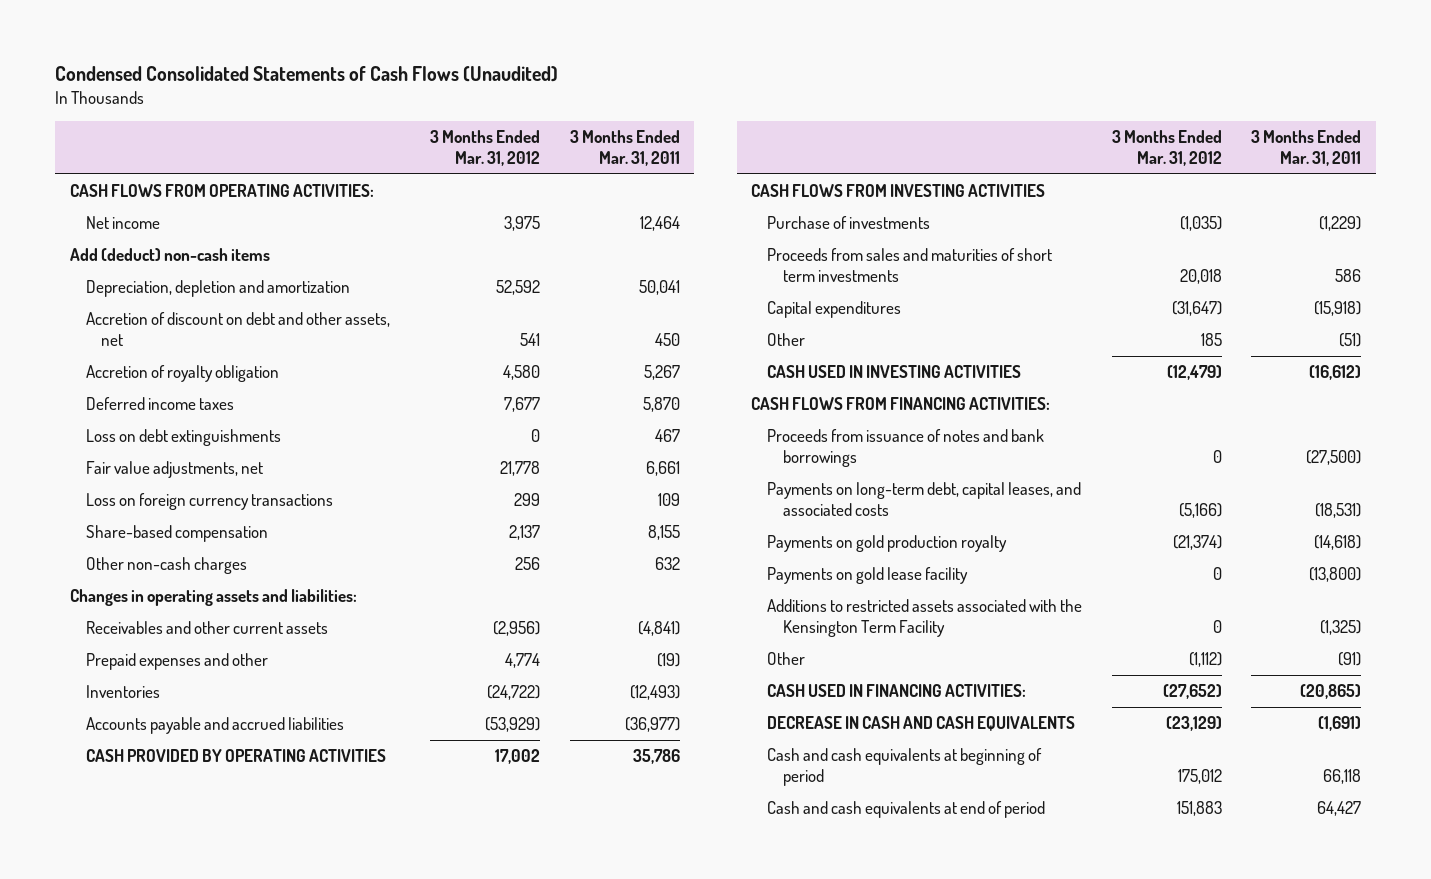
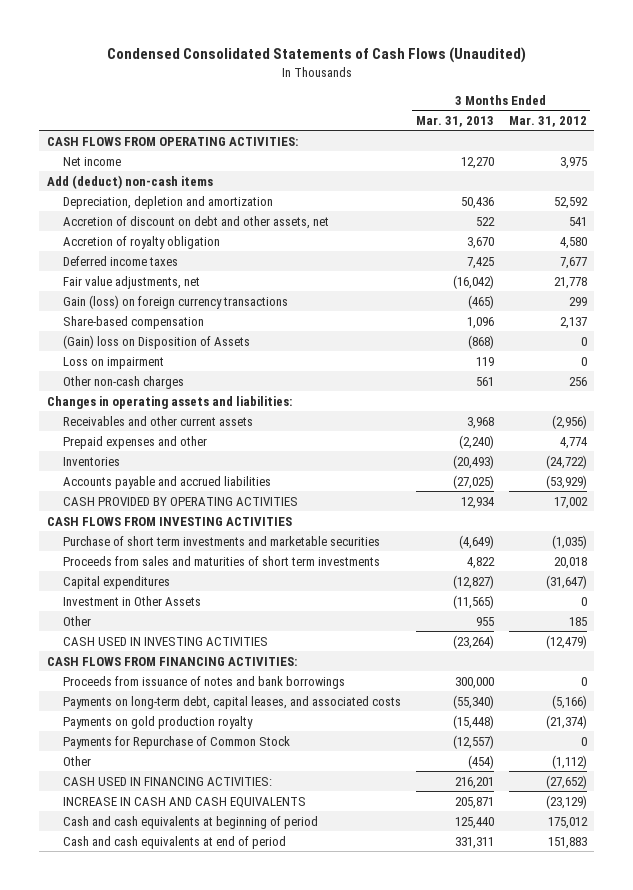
[569,129,680,166] 3 Months Ended Mar. 31, 2011 -> none
none -> [415,115,494,127] Mar. 31, 2013
[85,429,281,447] Loss on debt extinguishments -> none
[85,493,333,511] Loss on foreign currency transactions -> [62,294,288,309] Gain (loss) on foreign currency transactions
none -> [62,334,250,349] (Gain) loss on Disposition of Assets
none -> [62,356,164,369] Loss on impairment
[767,216,931,230] Purchase of investments -> [62,535,380,546] Purchase of short term investments and marketable securities
none -> [62,595,201,606] Investment in Other Assets
[767,567,969,585] Payments on gold lease facility -> none
[767,599,1083,638] Additions to restricted assets associated with the Kensington Term Facility -> none
none -> [62,735,290,749] Payments for Repurchase of Common Stock
[767,716,1076,732] DECREASE IN CASH AND CASH EQUIVALENTS -> [62,796,306,808] INCREASE IN CASH AND CASH EQUIVALENTS

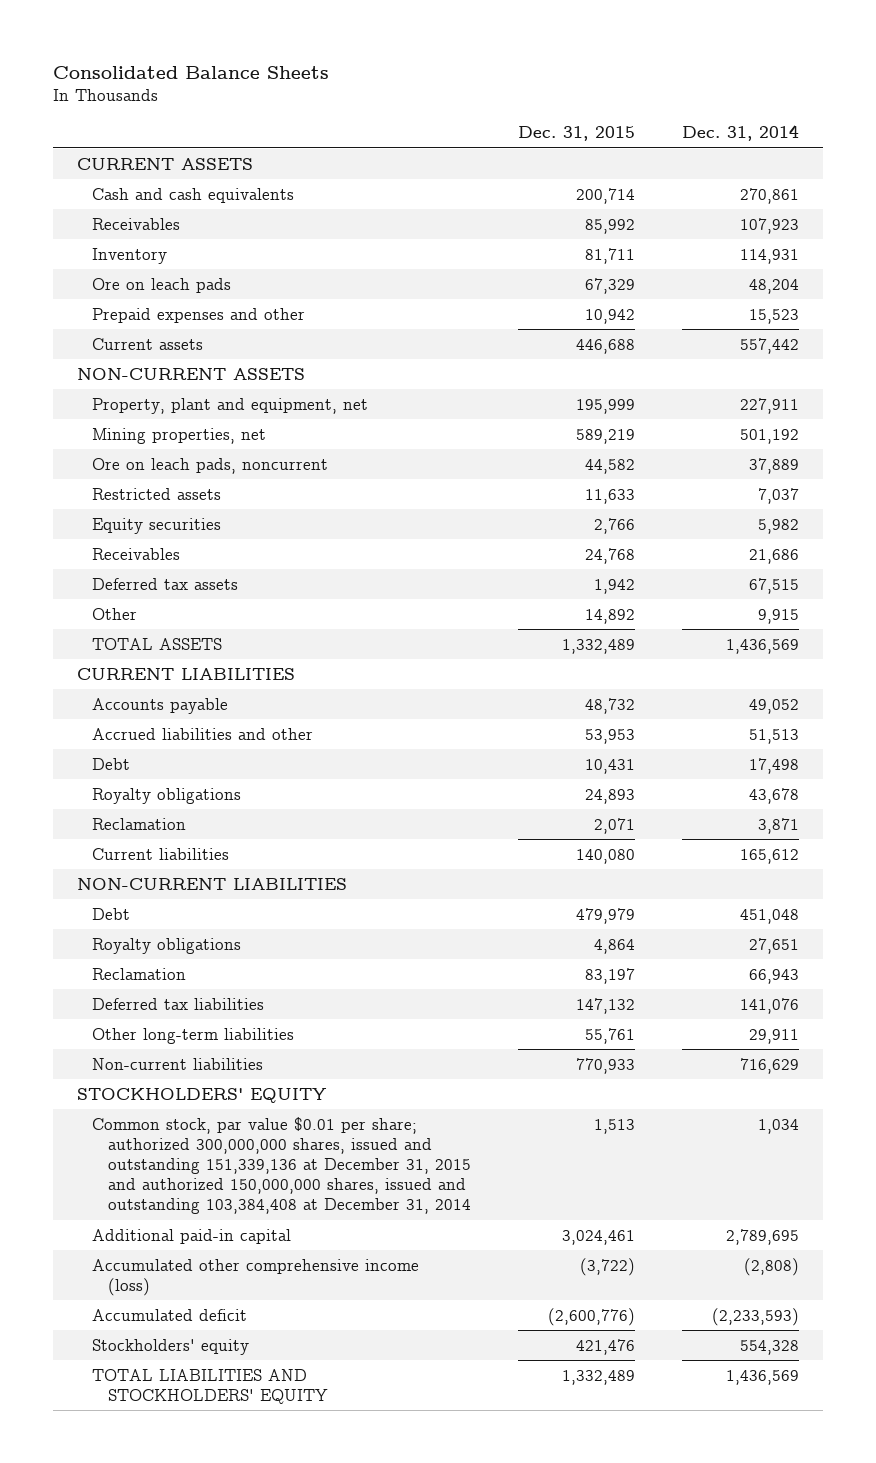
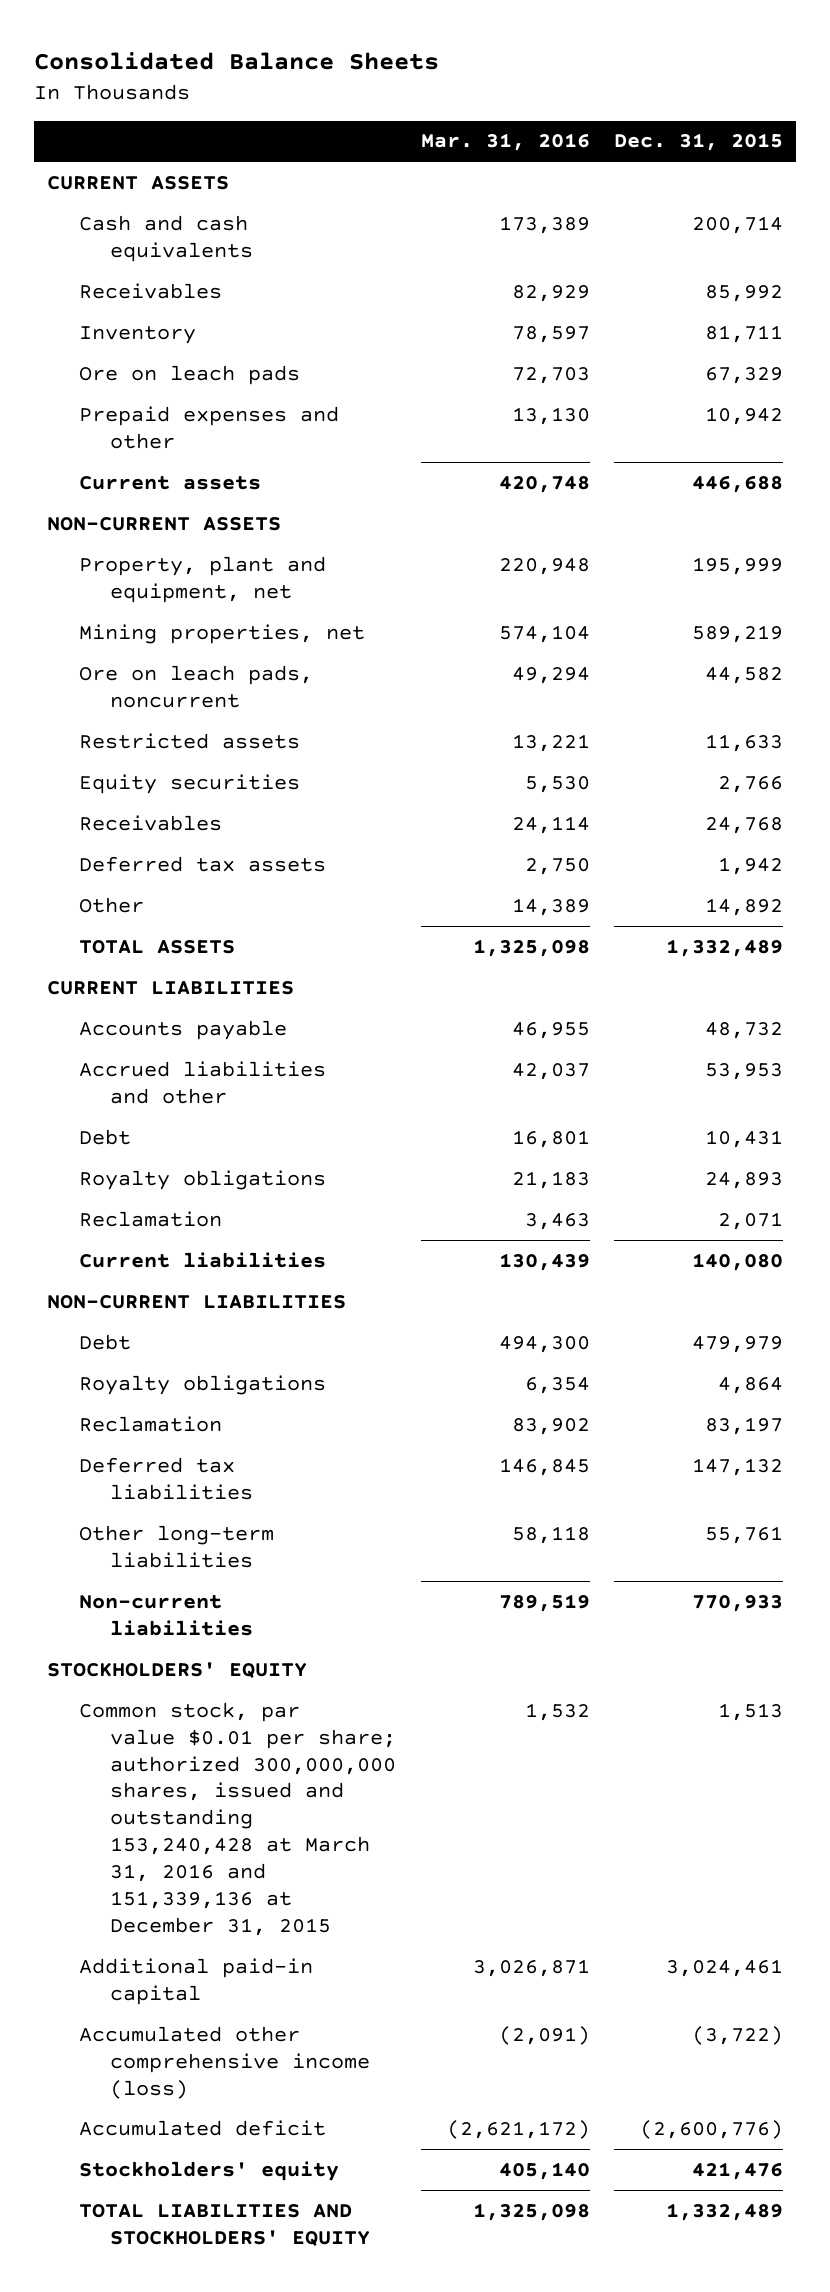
[682,125,800,142] Dec. 31, 2014 -> none
none -> [420,133,590,152] Mar. 31, 2016
[92,1116,471,1215] Common stock, par value $0.01 per share; authorized 300,000,000 shares, issued and outstanding 151,339,136 at December 31, 2015 and authorized 150,000,000 shares, issued and outstanding 103,384,408 at December 31, 2014 -> [78,1701,397,1936] Common stock, par value $0.01 per share; authorized 300,000,000 shares, issued and outstanding 153,240,428 at March 31, 2016 and 151,339,136 at December 31, 2015

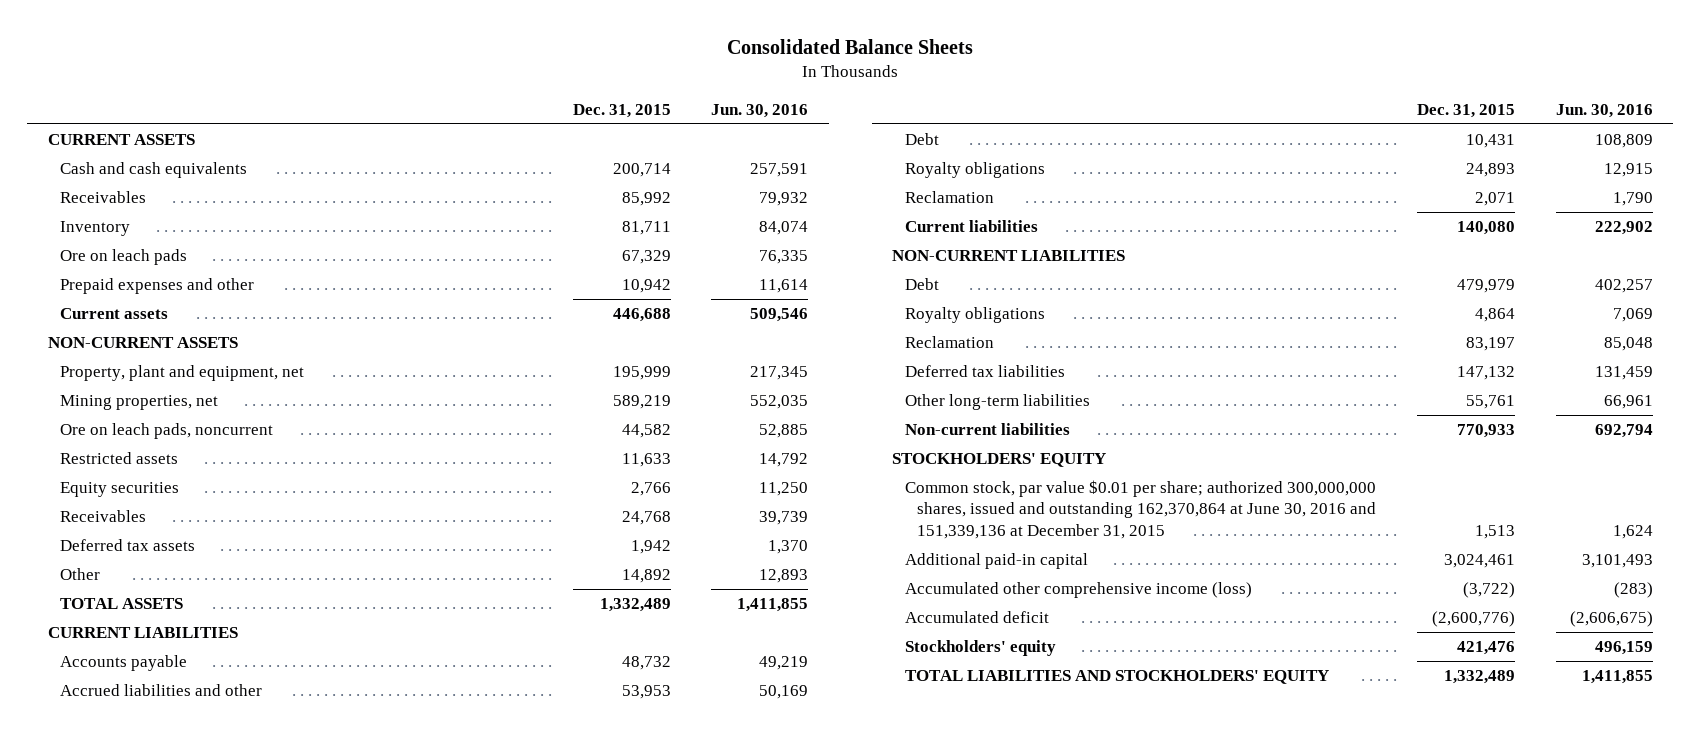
[420,133,590,152] Mar. 31, 2016 -> none
none -> [711,103,809,118] Jun. 30, 2016
[78,1701,397,1936] Common stock, par value $0.01 per share; authorized 300,000,000 shares, issued and outstanding 153,240,428 at March 31, 2016 and 151,339,136 at December 31, 2015 -> [904,480,1377,539] Common stock, par value $0.01 per share; authorized 300,000,000 shares, issued and outstanding 162,370,864 at June 30, 2016 and 151,339,136 at December 31, 2015

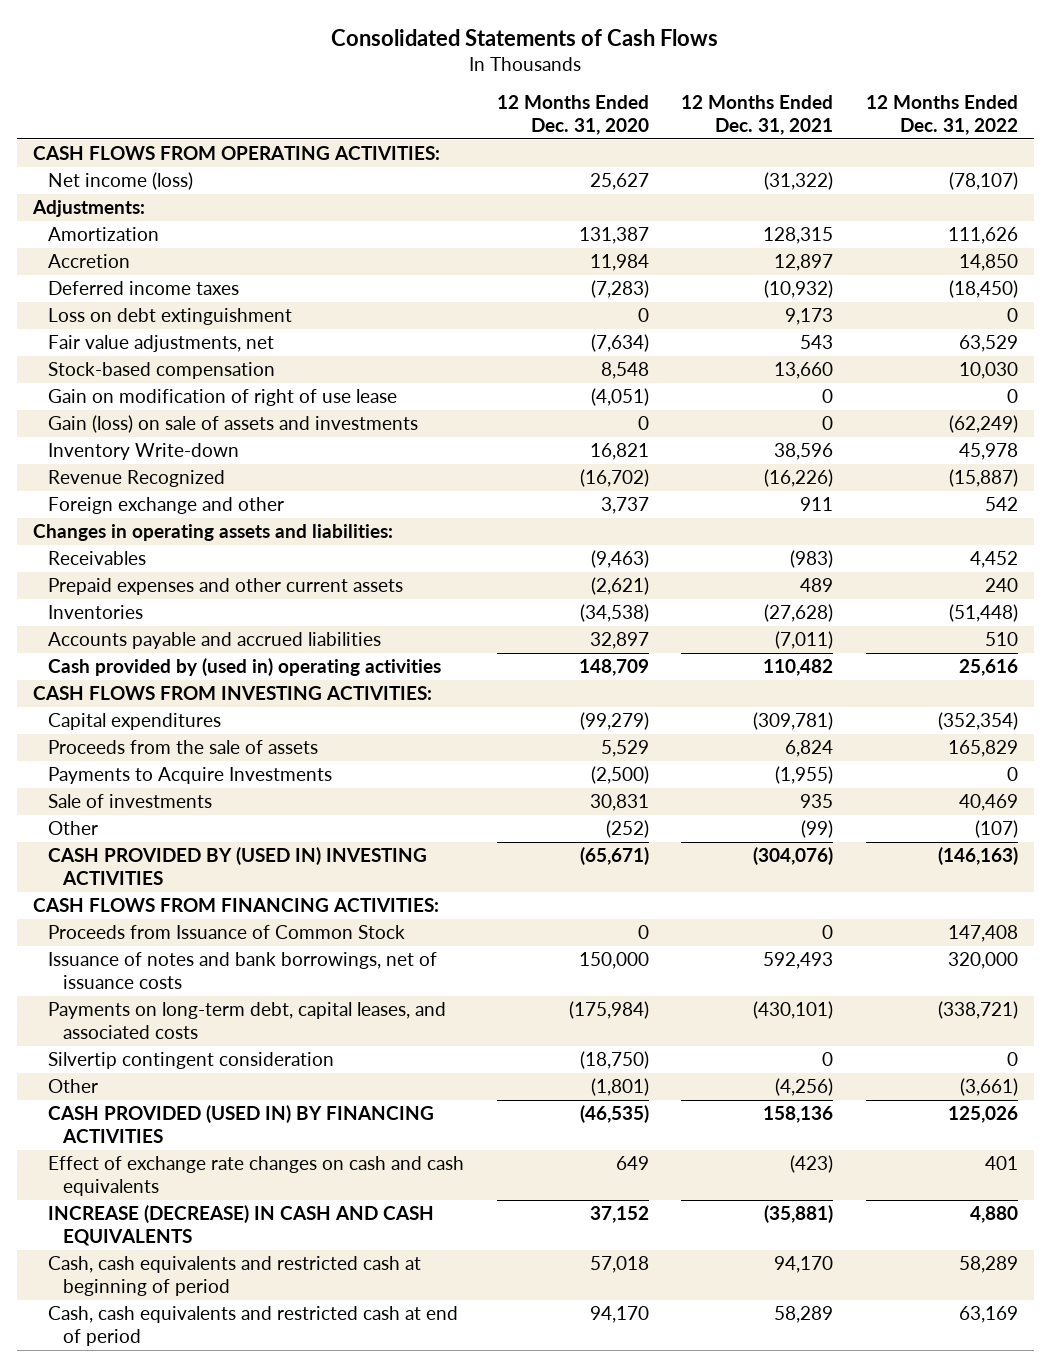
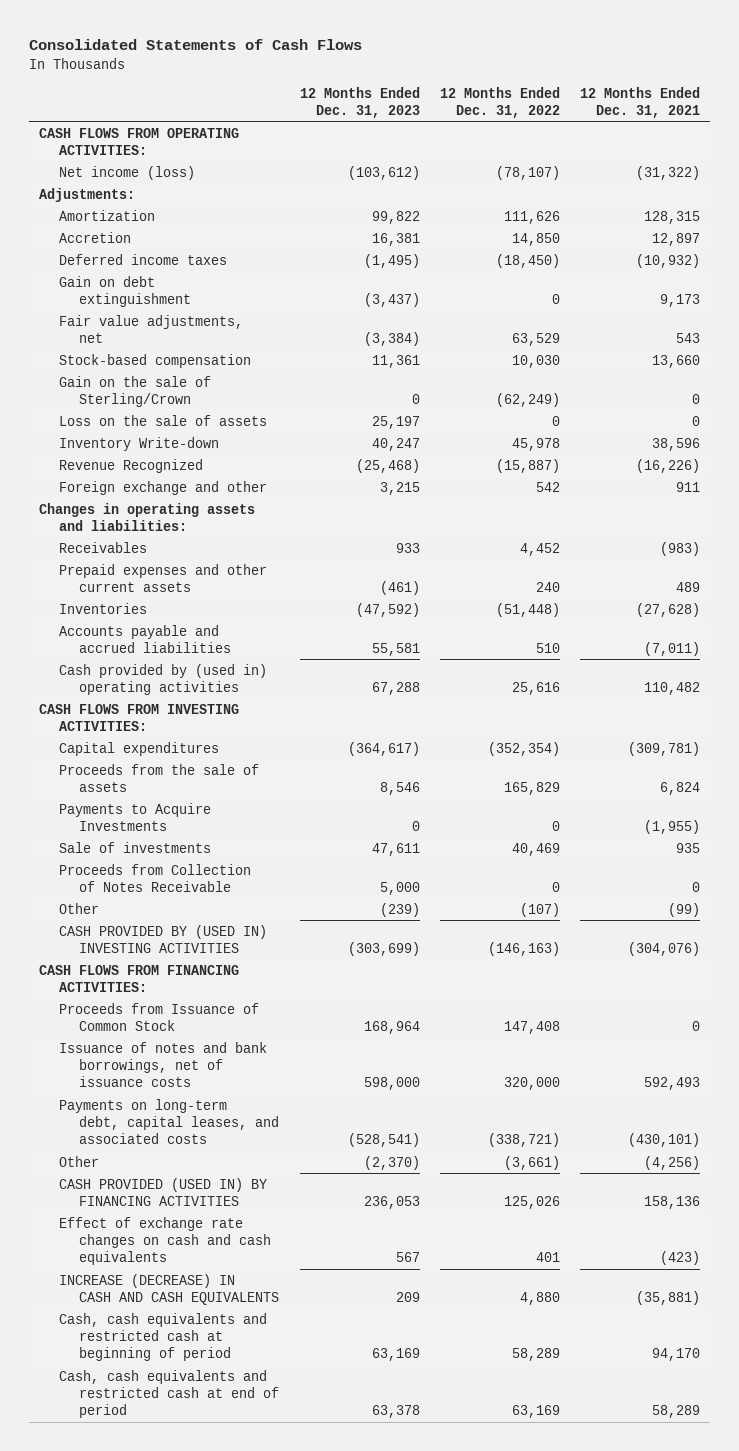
[496,95,649,135] 12 Months Ended Dec. 31, 2020 -> none
none -> [299,86,420,118] 12 Months Ended Dec. 31, 2023
[48,308,293,326] Loss on debt extinguishment -> [59,275,192,307] Gain on debt extinguishment
[48,389,398,407] Gain on modification of right of use lease -> none
[48,415,419,434] Gain (loss) on sale of assets and investments -> [59,375,212,407] Gain on the sale of Sterling/Crown
none -> [59,414,268,426] Loss on the sale of assets
none -> [59,863,252,892] Proceeds from Collection of Notes Receivable
[48,1052,335,1070] Silvertip contingent consideration -> none

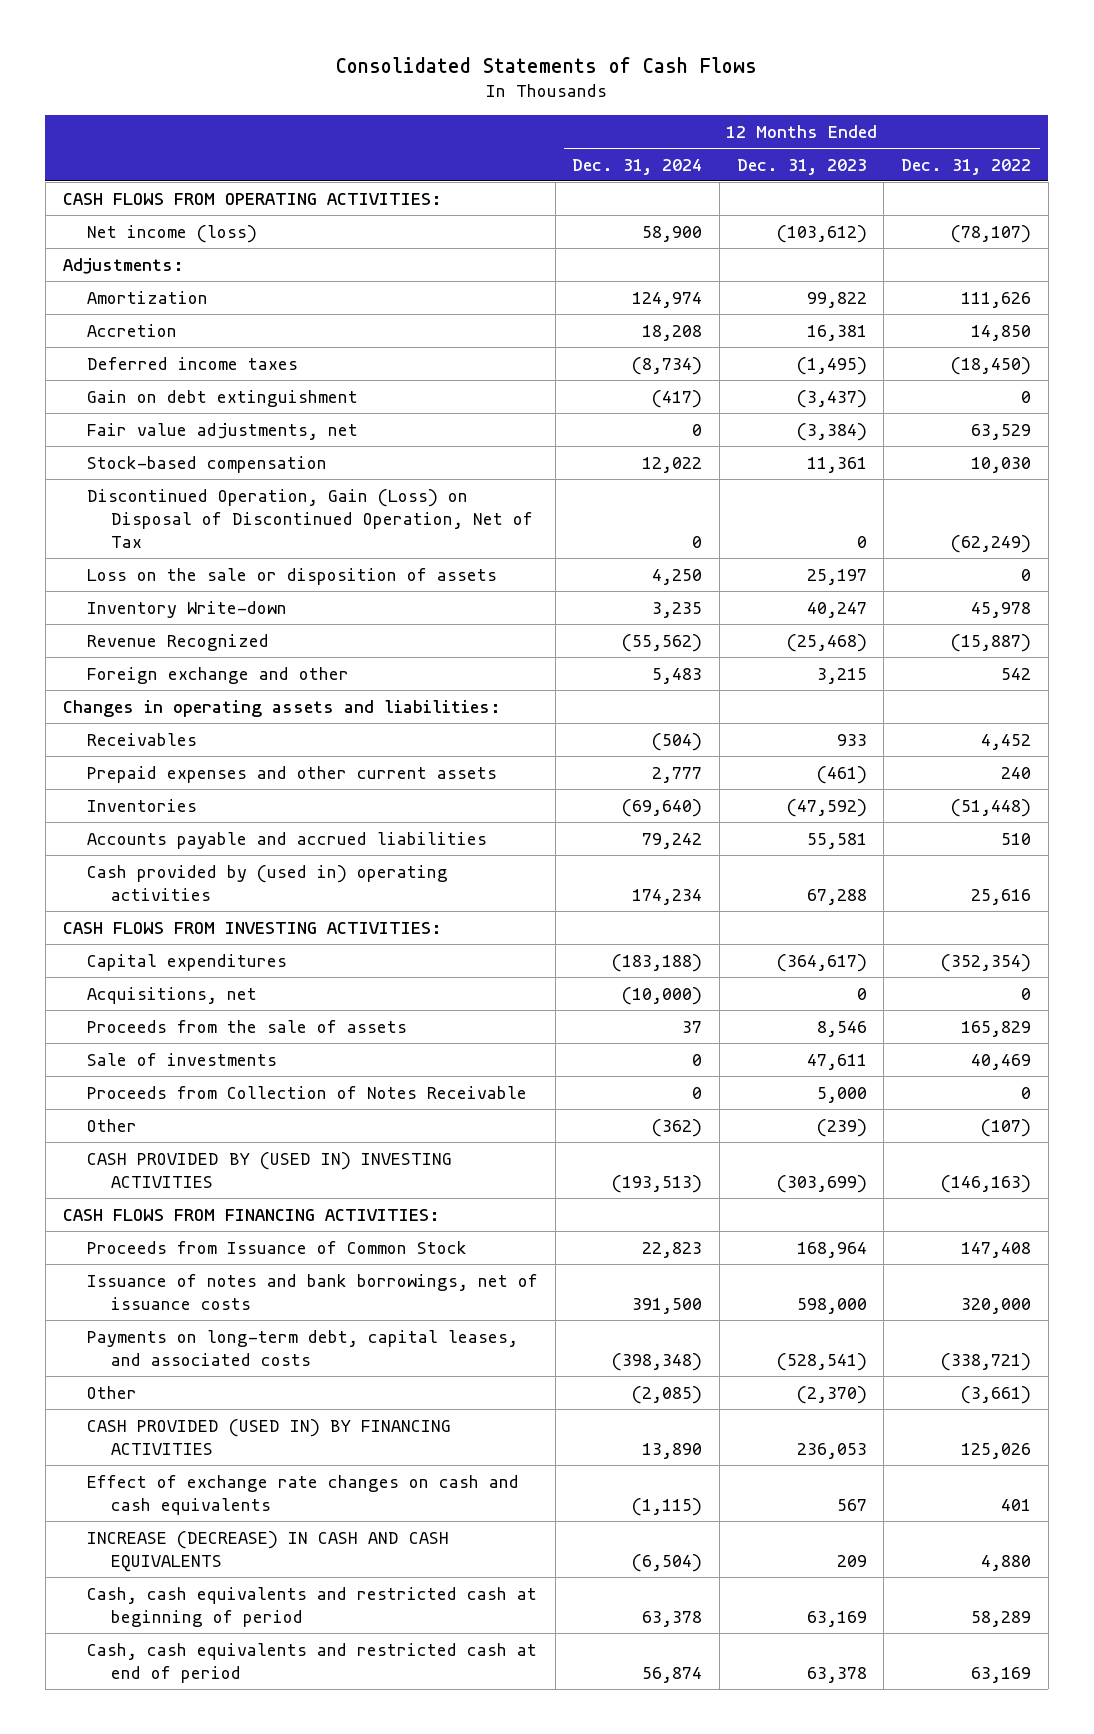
[580,86,701,118] 12 Months Ended Dec. 31, 2021 -> none
none -> [572,158,703,175] Dec. 31, 2024
[59,375,212,407] Gain on the sale of Sterling/Crown -> [86,488,534,549] Discontinued Operation, Gain (Loss) on Disposal of Discontinued Operation, Net of Tax
[59,414,268,426] Loss on the sale of assets -> [86,567,497,585] Loss on the sale or disposition of assets
none -> [86,986,257,1004] Acquisitions, net
[59,802,212,831] Payments to Acquire Investments -> none

